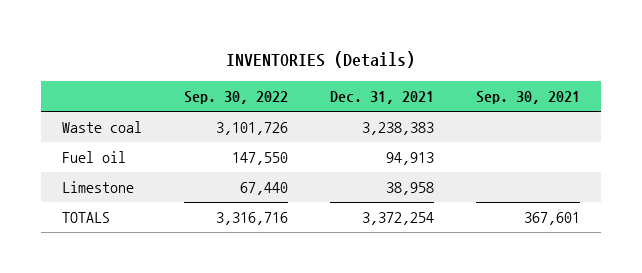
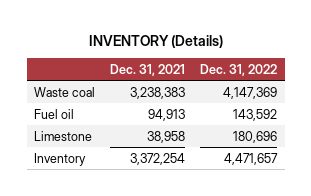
[225,51,415,69] INVENTORIES (Details) -> [88,34,223,48] INVENTORY (Details)
[183,91,288,105] Sep. 30, 2022 -> none
[475,91,580,105] Sep. 30, 2021 -> none
none -> [200,63,278,76] Dec. 31, 2022
[61,212,110,224] TOTALS -> [34,152,87,166] Inventory

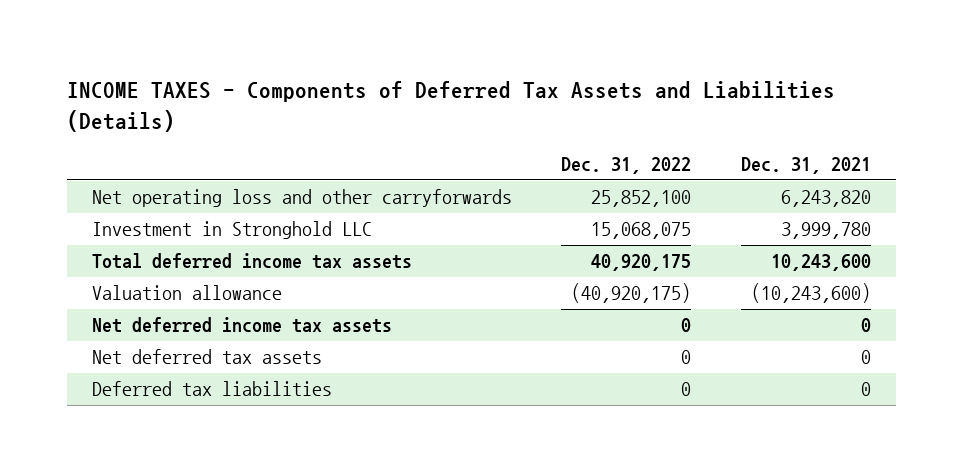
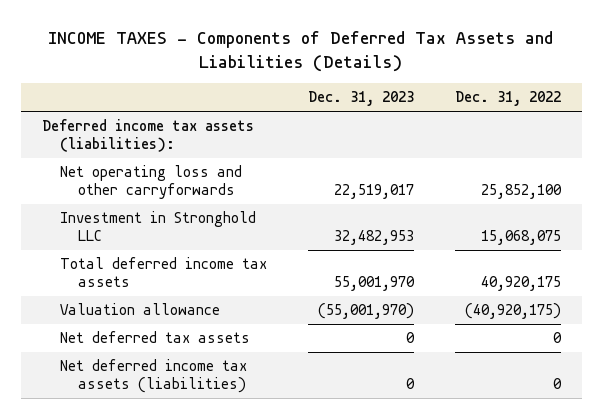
[741,157,872,175] Dec. 31, 2021 -> none
none -> [307,91,414,107] Dec. 31, 2023
none -> [41,119,254,152] Deferred income tax assets (liabilities):
[91,317,392,334] Net deferred income tax assets -> none
[91,381,332,397] Deferred tax liabilities -> [59,359,247,393] Net deferred income tax assets (liabilities)

